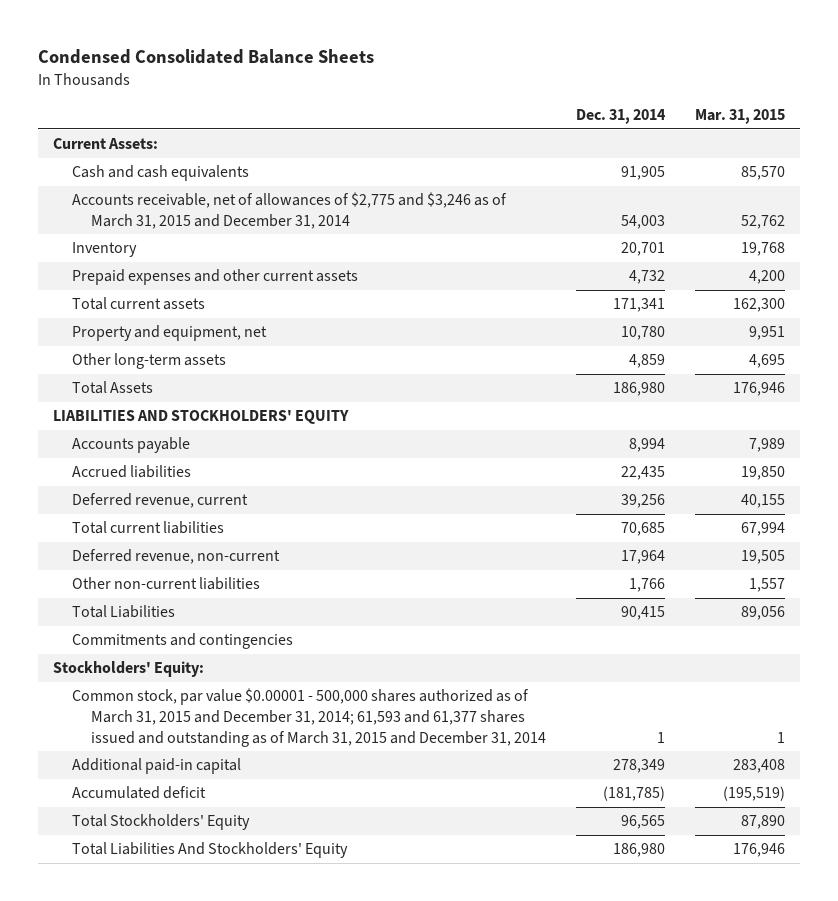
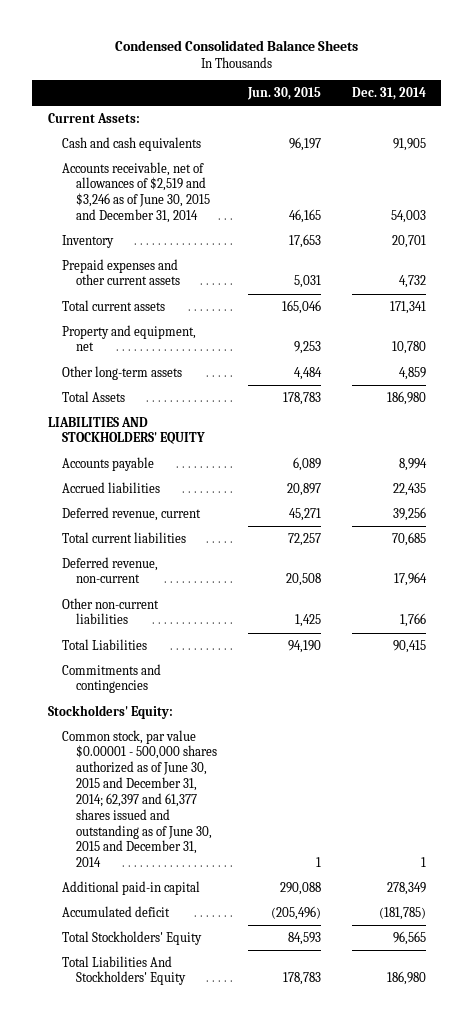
[694,109,785,125] Mar. 31, 2015 -> none
none -> [247,86,322,100] Jun. 30, 2015
[72,192,508,229] Accounts receivable, net of allowances of $2,775 and $3,246 as of March 31, 2015 and December 31, 2014 -> [62,161,211,224] Accounts receivable, net of allowances of $2,519 and $3,246 as of June 30, 2015 and December 31, 2014
[72,688,547,747] Common stock, par value $0.00001 - 500,000 shares authorized as of March 31, 2015 and December 31, 2014; 61,593 and 61,377 shares issued and outstanding as of March 31, 2015 and December 31, 2014 -> [62,729,218,868] Common stock, par value $0.00001 - 500,000 shares authorized as of June 30, 2015 and December 31, 2014; 62,397 and 61,377 shares issued and outstanding as of June 30, 2015 and December 31, 2014

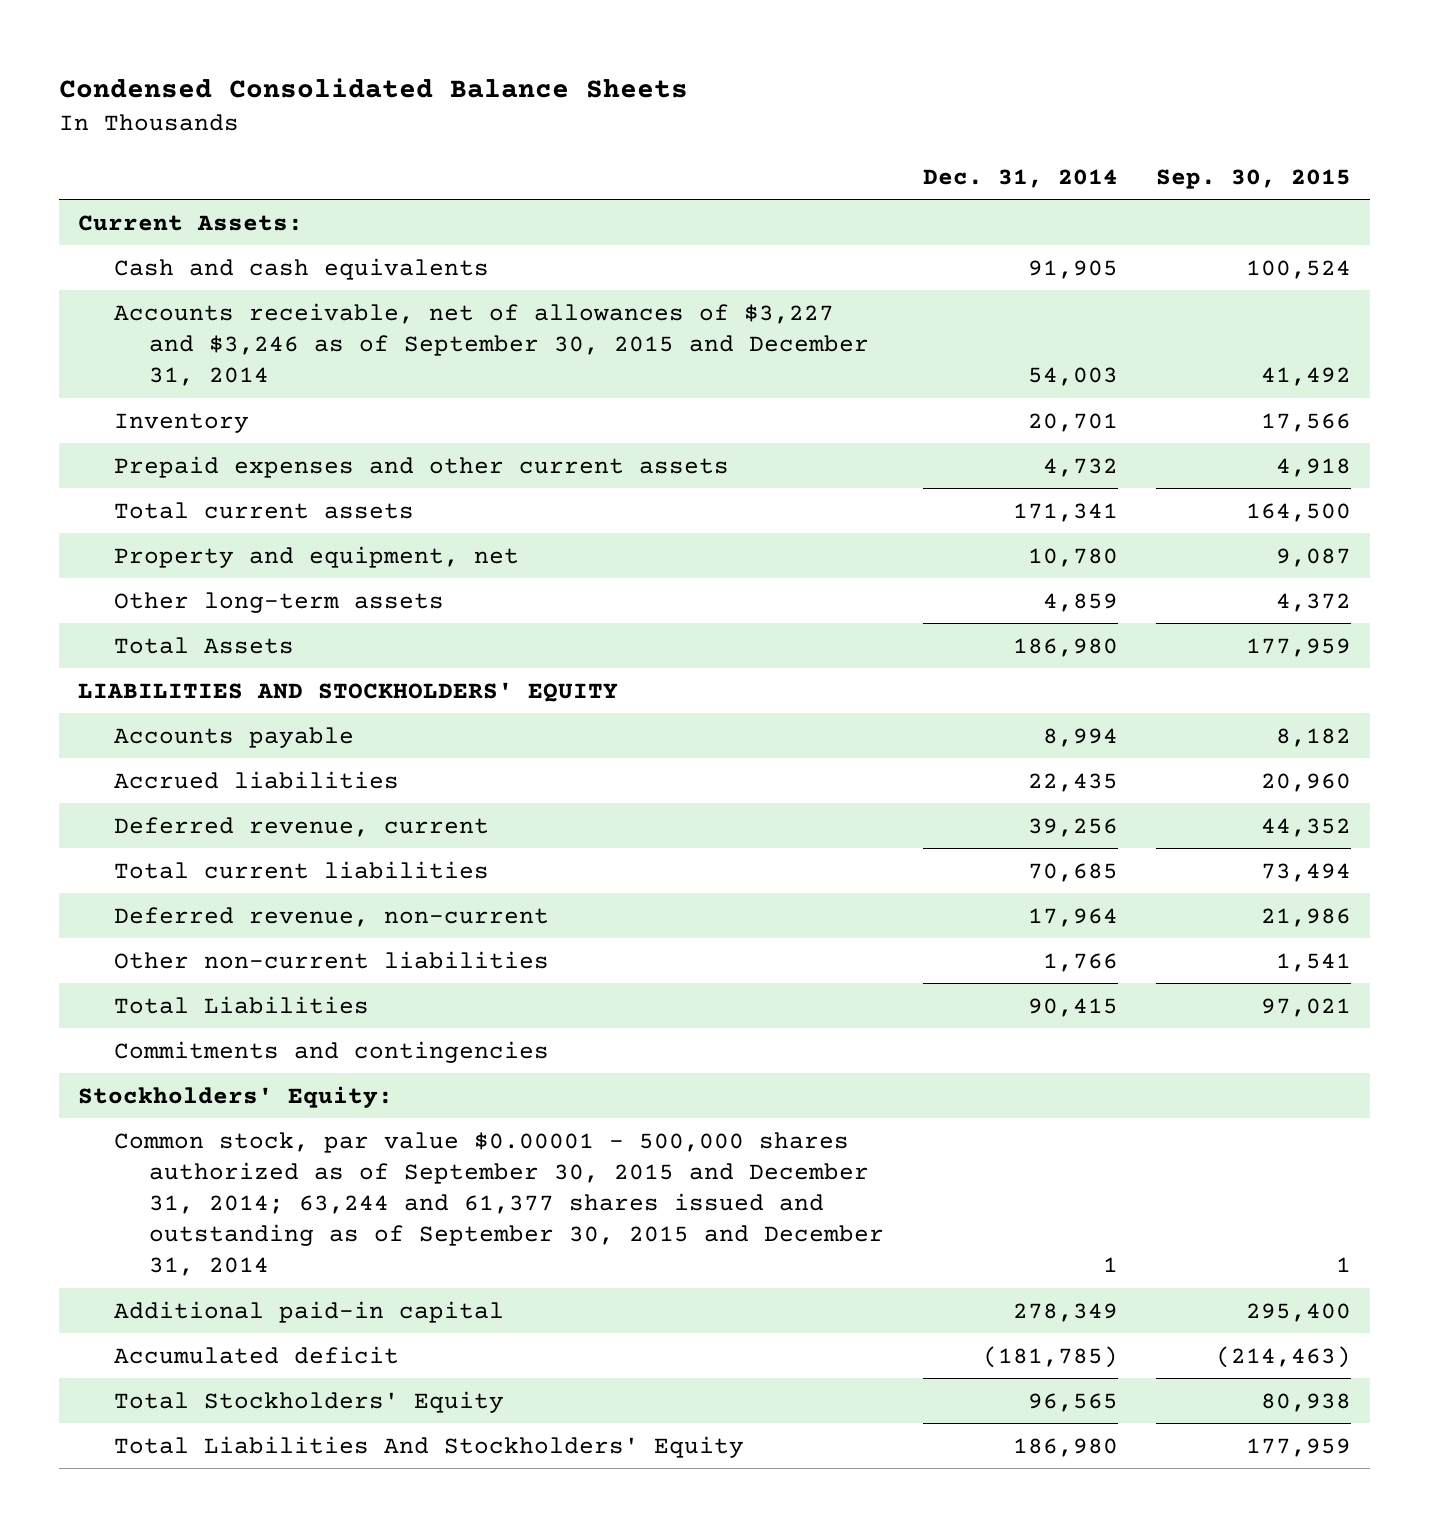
[247,86,322,100] Jun. 30, 2015 -> none
none -> [1156,168,1352,189] Sep. 30, 2015
[62,161,211,224] Accounts receivable, net of allowances of $2,519 and $3,246 as of June 30, 2015 and December 31, 2014 -> [113,302,870,386] Accounts receivable, net of allowances of $3,227 and $3,246 as of September 30, 2015 and December 31, 2014
[62,729,218,868] Common stock, par value $0.00001 - 500,000 shares authorized as of June 30, 2015 and December 31, 2014; 62,397 and 61,377 shares issued and outstanding as of June 30, 2015 and December 31, 2014 -> [113,1131,885,1277] Common stock, par value $0.00001 - 500,000 shares authorized as of September 30, 2015 and December 31, 2014; 63,244 and 61,377 shares issued and outstanding as of September 30, 2015 and December 31, 2014

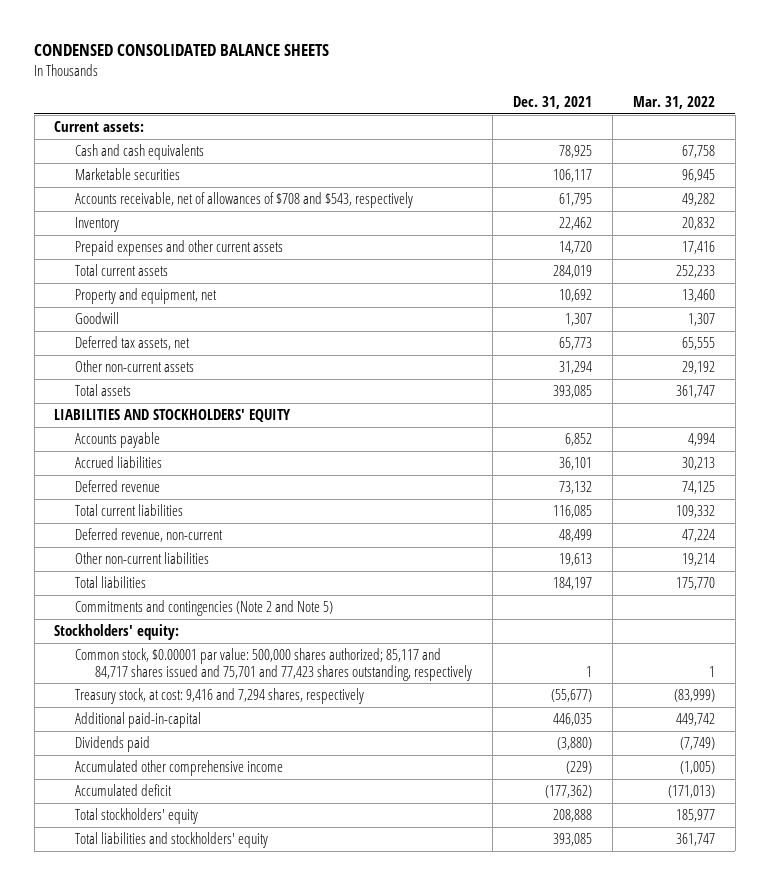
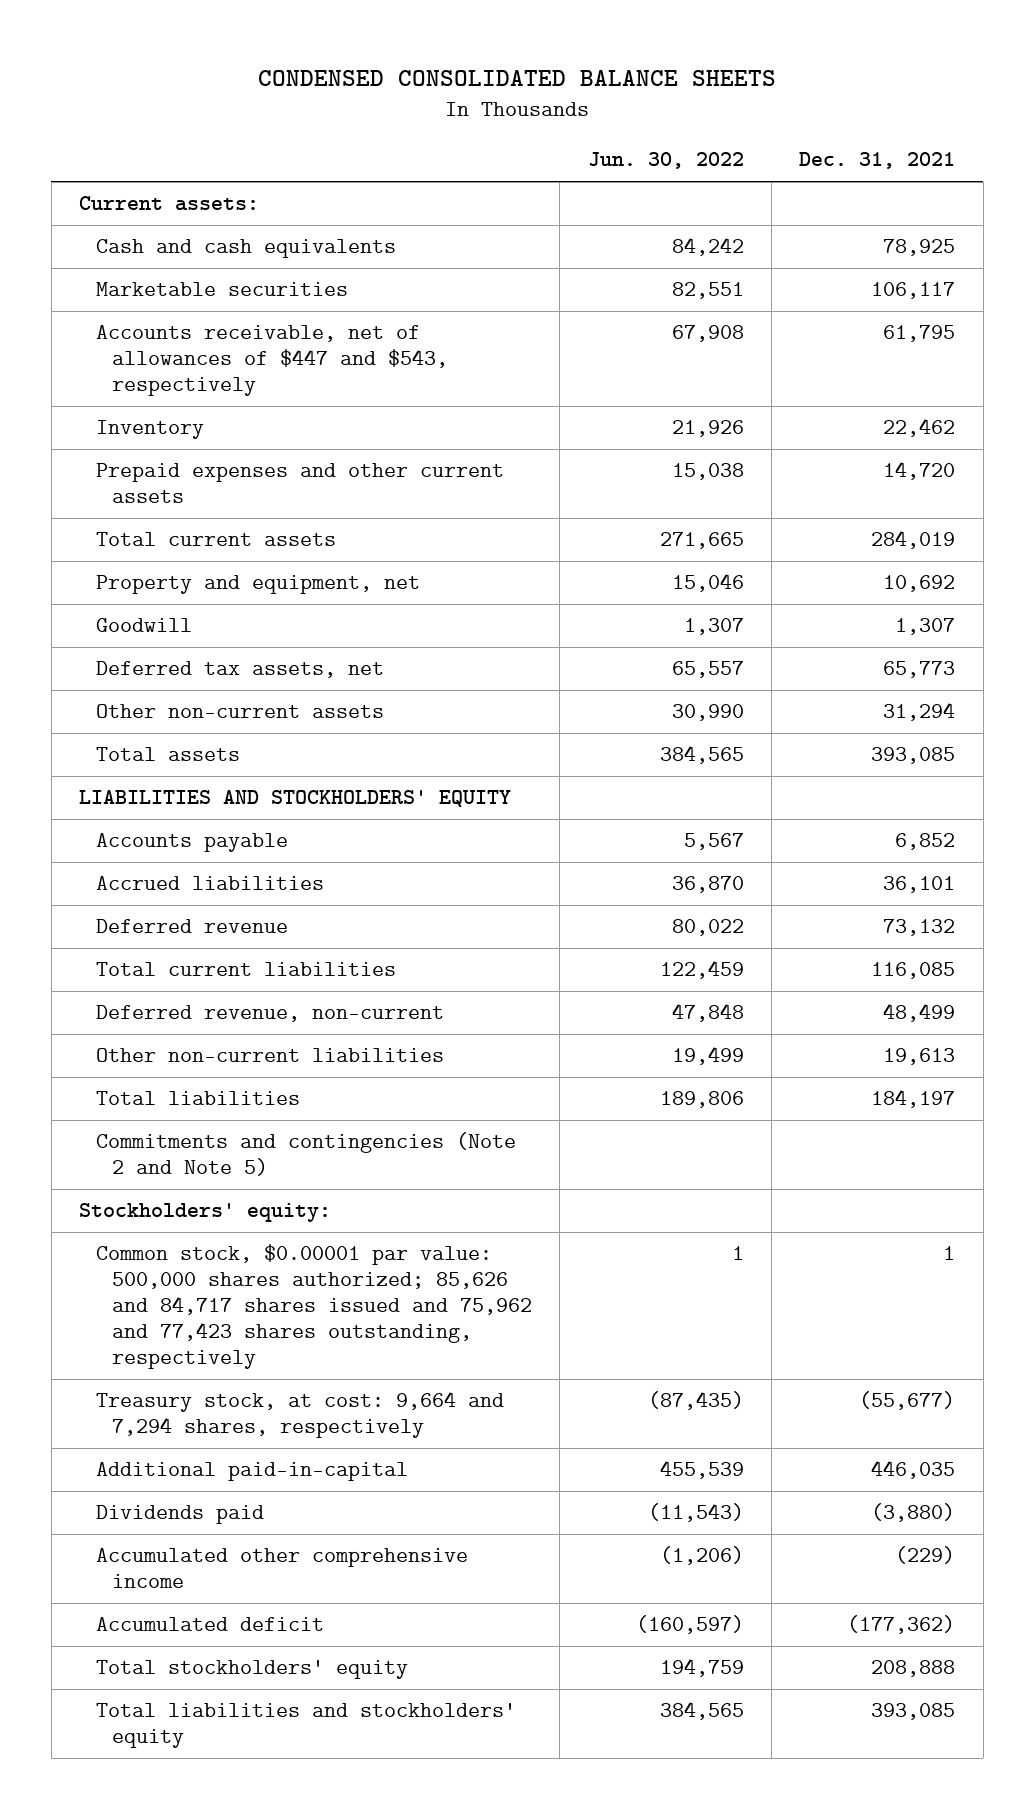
[632,96,715,110] Mar. 31, 2022 -> none
none -> [587,152,744,170] Jun. 30, 2022
[74,192,413,209] Accounts receivable, net of allowances of $708 and $543, respectively -> [95,325,448,397] Accounts receivable, net of allowances of $447 and $543, respectively
[74,648,473,681] Common stock, $0.00001 par value: 500,000 shares authorized; 85,117 and 84,717 shares issued and 75,701 and 77,423 shares outstanding, respectively -> [95,1244,532,1370] Common stock, $0.00001 par value: 500,000 shares authorized; 85,626 and 84,717 shares issued and 75,962 and 77,423 shares outstanding, respectively
[74,688,364,705] Treasury stock, at cost: 9,416 and 7,294 shares, respectively -> [95,1391,504,1439] Treasury stock, at cost: 9,664 and 7,294 shares, respectively

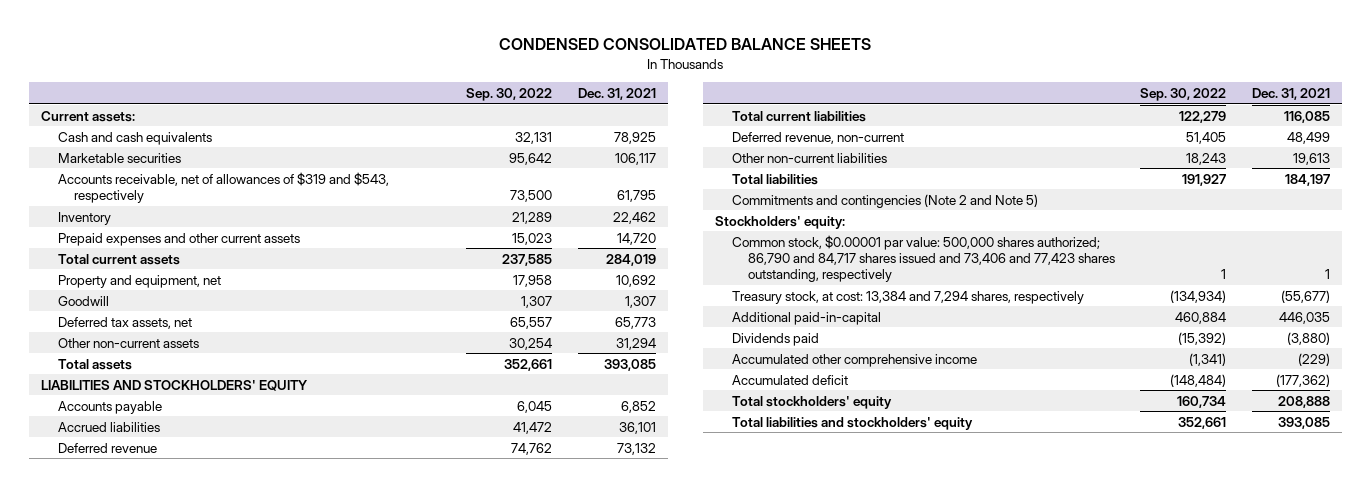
[587,152,744,170] Jun. 30, 2022 -> none
none -> [466,87,553,101] Sep. 30, 2022
[95,325,448,397] Accounts receivable, net of allowances of $447 and $543, respectively -> [57,171,389,203] Accounts receivable, net of allowances of $319 and $543, respectively
[95,1244,532,1370] Common stock, $0.00001 par value: 500,000 shares authorized; 85,626 and 84,717 shares issued and 75,962 and 77,423 shares outstanding, respectively -> [731,234,1115,283] Common stock, $0.00001 par value: 500,000 shares authorized; 86,790 and 84,717 shares issued and 73,406 and 77,423 shares outstanding, respectively
[95,1391,504,1439] Treasury stock, at cost: 9,664 and 7,294 shares, respectively -> [731,290,1084,304] Treasury stock, at cost: 13,384 and 7,294 shares, respectively

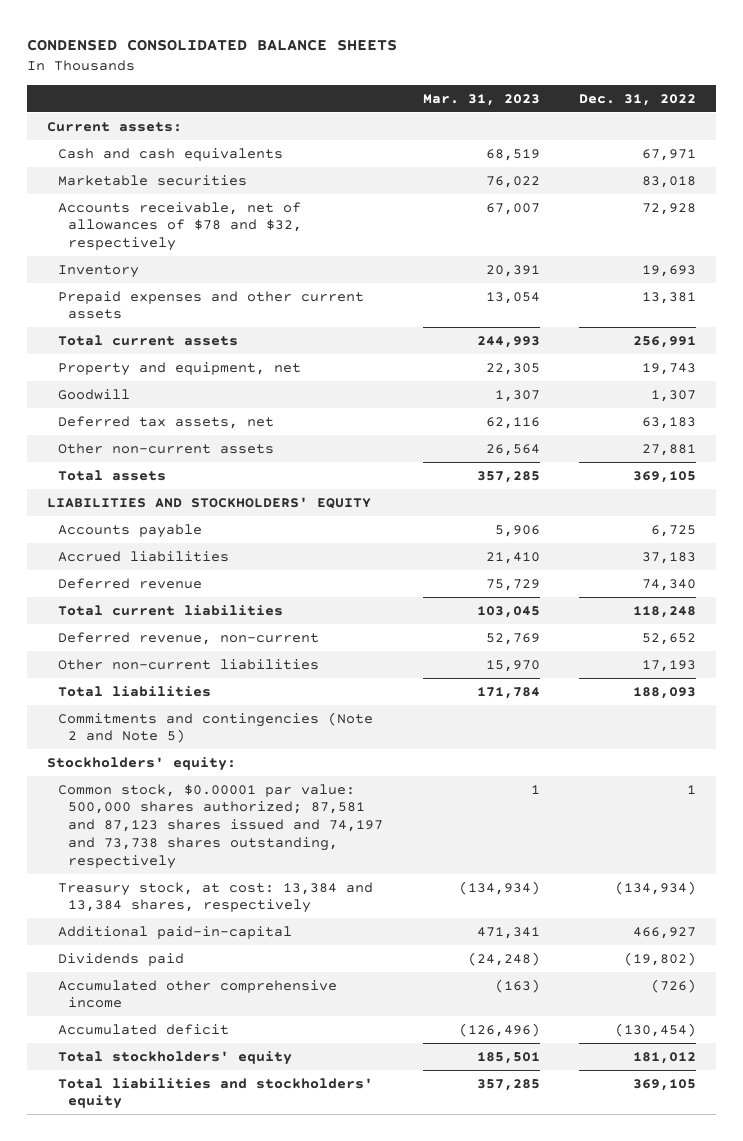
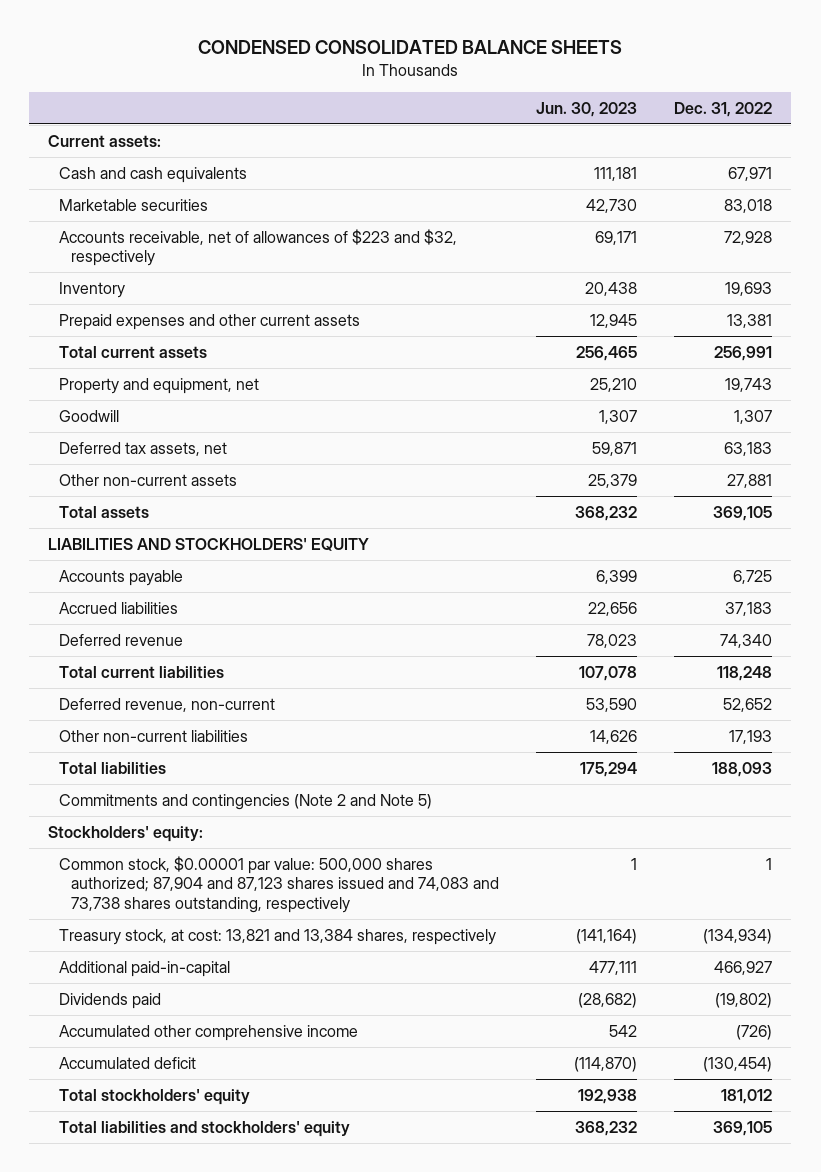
[422,93,540,106] Mar. 31, 2023 -> none
none -> [536,101,638,117] Jun. 30, 2023
[57,201,303,252] Accounts receivable, net of allowances of $78 and $32, respectively -> [59,228,458,267] Accounts receivable, net of allowances of $223 and $32, respectively
[57,783,384,869] Common stock, $0.00001 par value: 500,000 shares authorized; 87,581 and 87,123 shares issued and 74,197 and 73,738 shares outstanding, respectively -> [59,855,499,913] Common stock, $0.00001 par value: 500,000 shares authorized; 87,904 and 87,123 shares issued and 74,083 and 73,738 shares outstanding, respectively
[57,881,373,914] Treasury stock, at cost: 13,384 and 13,384 shares, respectively -> [59,928,497,945] Treasury stock, at cost: 13,821 and 13,384 shares, respectively

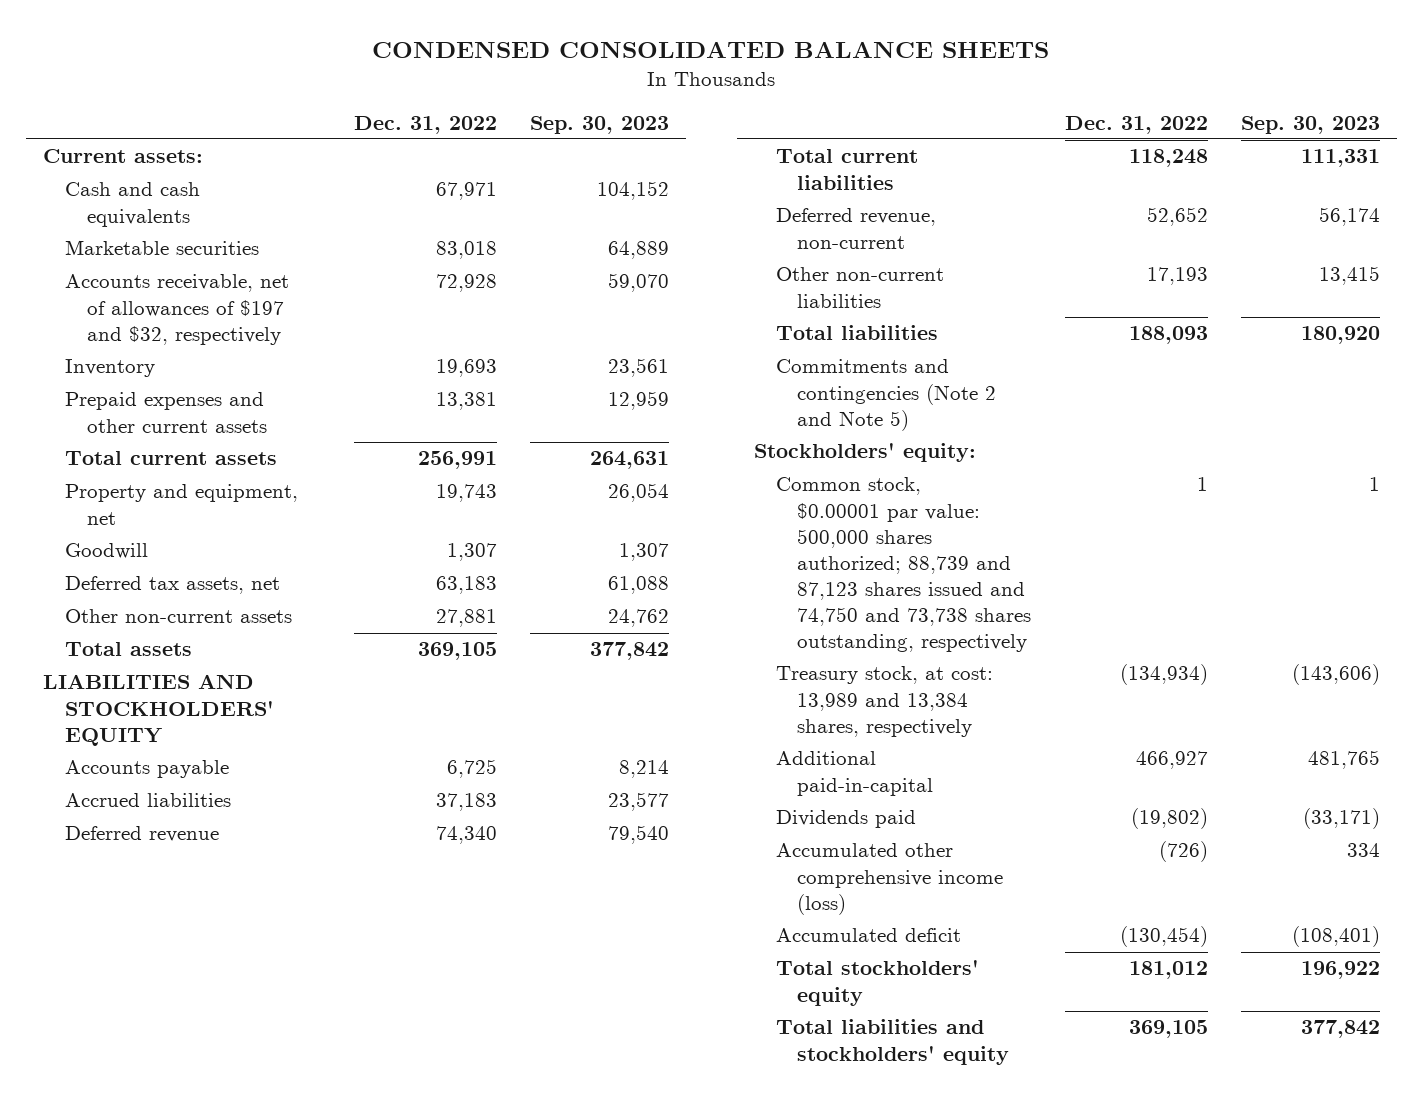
[536,101,638,117] Jun. 30, 2023 -> none
none -> [530,115,670,134] Sep. 30, 2023
[59,228,458,267] Accounts receivable, net of allowances of $223 and $32, respectively -> [64,274,289,345] Accounts receivable, net of allowances of $197 and $32, respectively
[59,855,499,913] Common stock, $0.00001 par value: 500,000 shares authorized; 87,904 and 87,123 shares issued and 74,083 and 73,738 shares outstanding, respectively -> [775,477,1032,653] Common stock, $0.00001 par value: 500,000 shares authorized; 88,739 and 87,123 shares issued and 74,750 and 73,738 shares outstanding, respectively
[59,928,497,945] Treasury stock, at cost: 13,821 and 13,384 shares, respectively -> [775,666,993,737] Treasury stock, at cost: 13,989 and 13,384 shares, respectively
[59,1024,359,1041] Accumulated other comprehensive income -> [775,843,1004,915] Accumulated other comprehensive income (loss)

